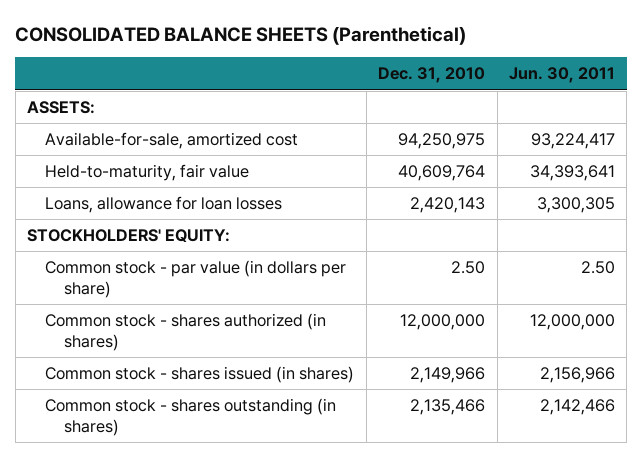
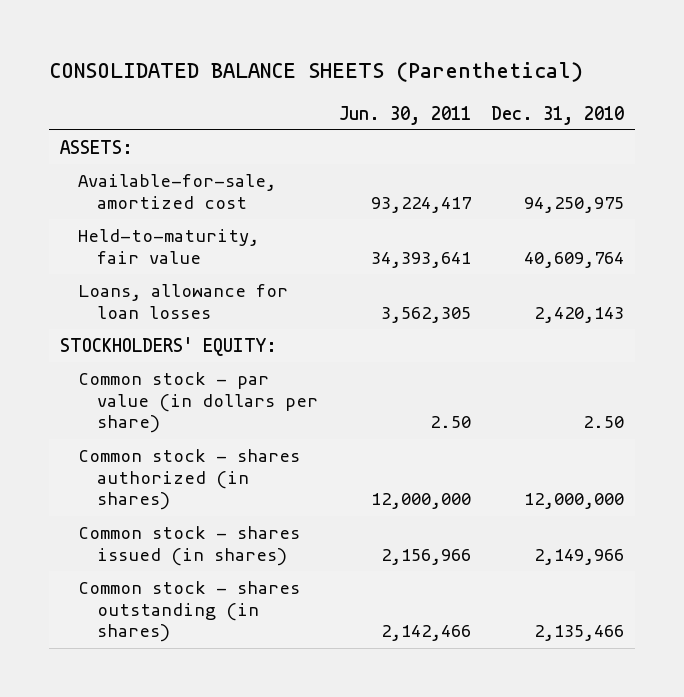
[536,197,615,214] 3,300,305 -> [380,306,471,323] 3,562,305

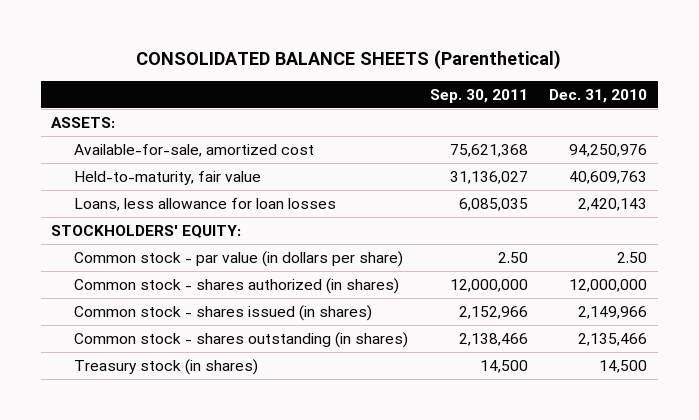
[338,105,471,125] Jun. 30, 2011 -> none
none -> [429,88,528,103] Sep. 30, 2011
[524,196,625,213] 94,250,975 -> [569,144,648,158] 94,250,976
[524,251,625,268] 40,609,764 -> [569,171,648,185] 40,609,763
[78,284,289,319] Loans, allowance for loan losses -> [74,198,337,212] Loans, less allowance for loan losses
none -> [74,359,259,376] Treasury stock (in shares)

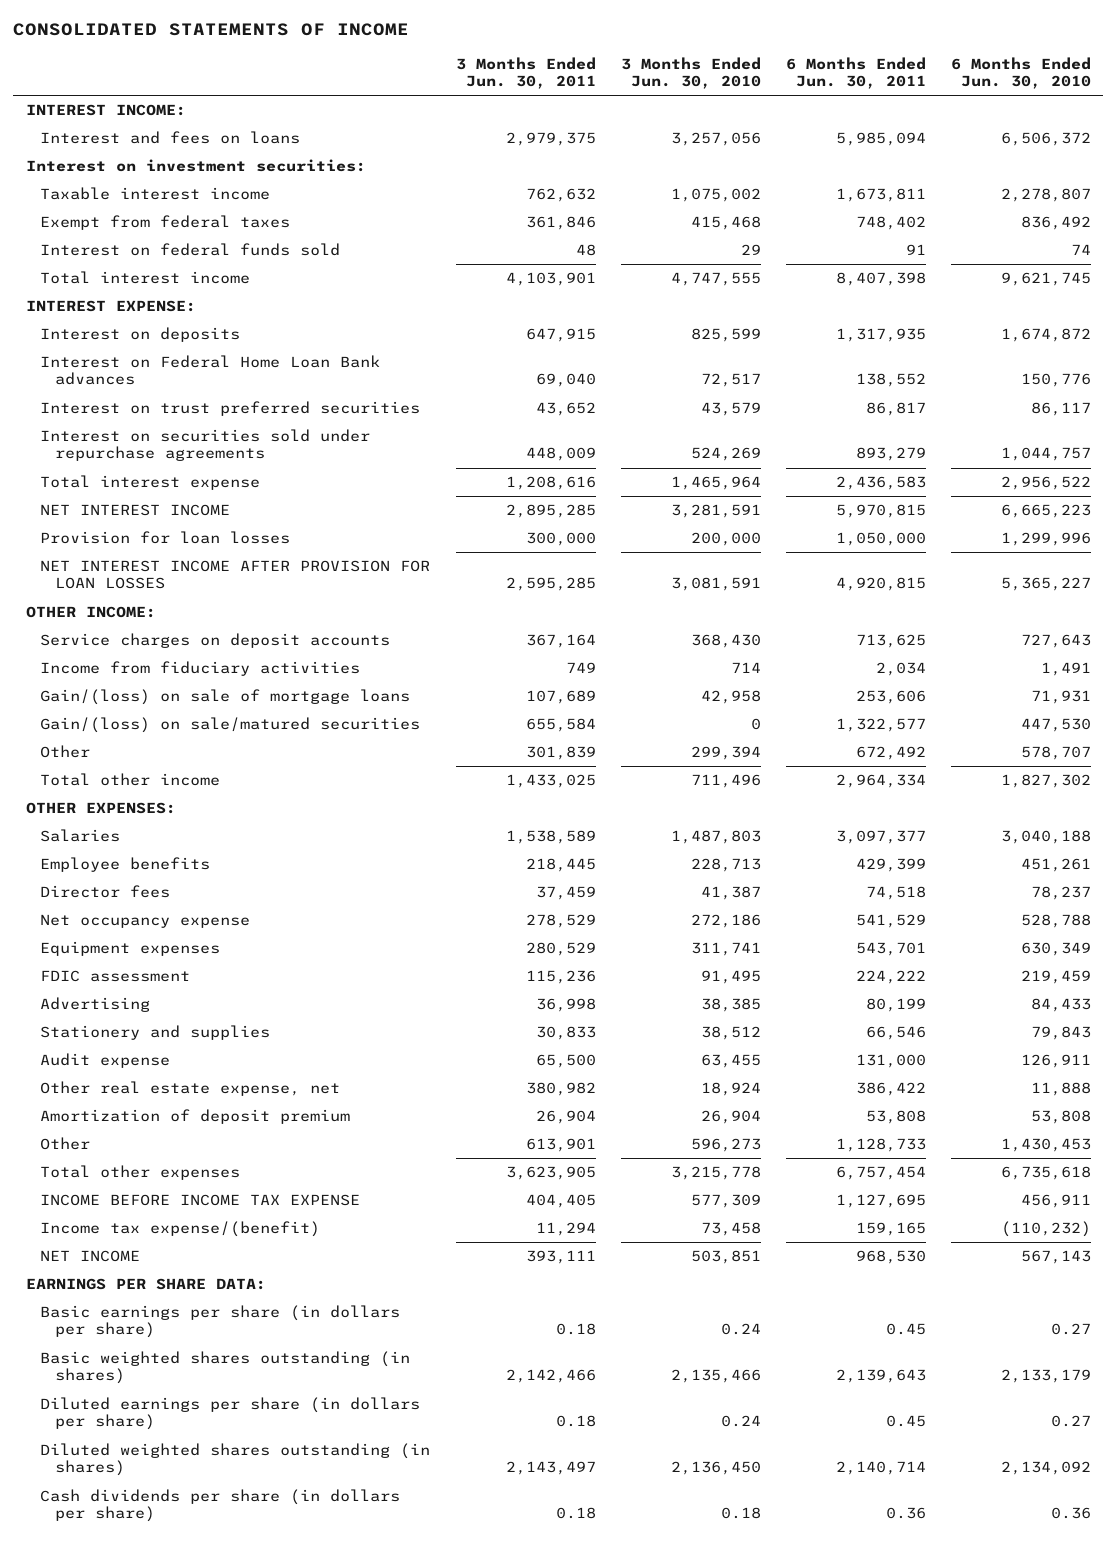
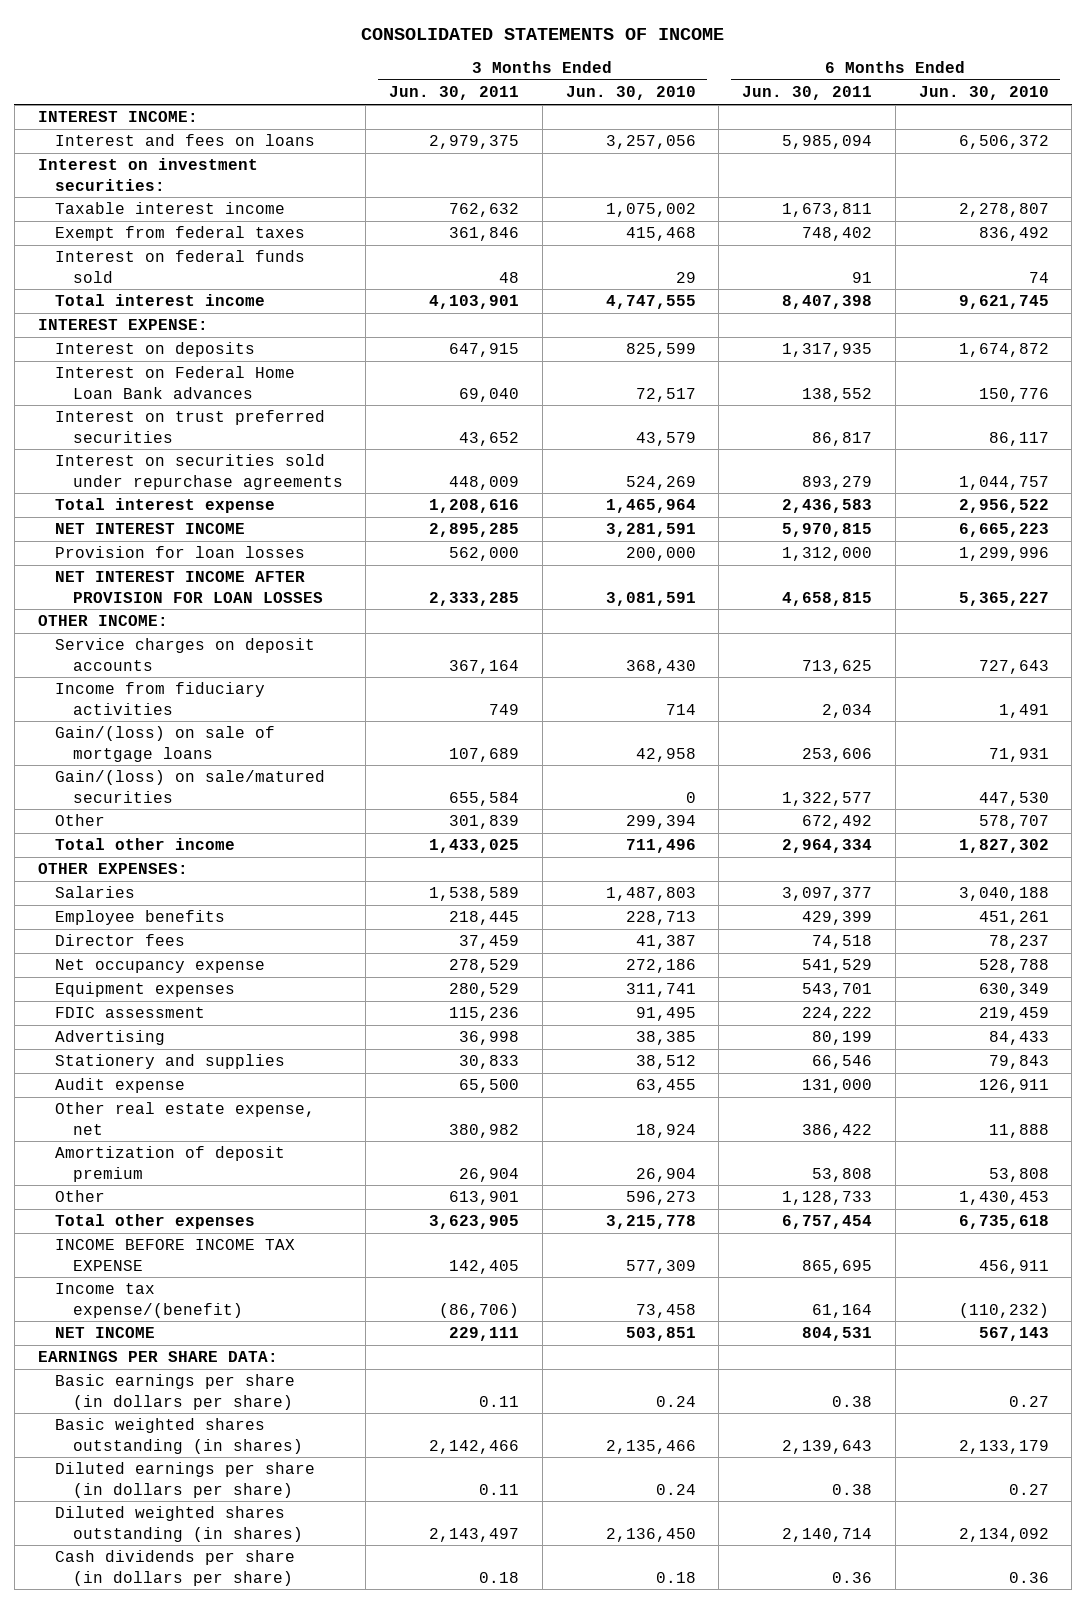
[525,532,596,547] 300,000 -> [449,547,520,562] 562,000
[835,532,926,547] 1,050,000 -> [782,547,873,562] 1,312,000
[505,577,596,592] 2,595,285 -> [429,591,520,606] 2,333,285
[835,577,926,592] 4,920,815 -> [782,591,873,606] 4,658,815
[525,1194,596,1209] 404,405 -> [449,1259,520,1274] 142,405
[835,1194,926,1209] 1,127,695 -> [802,1259,873,1274] 865,695
[535,1222,596,1237] 11,294 -> [439,1302,520,1318] (86,706)
[855,1222,926,1237] 159,165 -> [812,1303,873,1318] 61,164
[525,1250,596,1265] 393,111 -> [449,1327,520,1342] 229,111
[855,1250,926,1265] 968,530 -> [802,1327,873,1342] 804,531
[555,1323,596,1336] 0.18 -> [479,1395,520,1407] 0.11
[885,1323,926,1336] 0.45 -> [832,1395,873,1407] 0.38
[555,1415,596,1428] 0.18 -> [479,1483,520,1495] 0.11
[885,1415,926,1428] 0.45 -> [832,1483,873,1495] 0.38

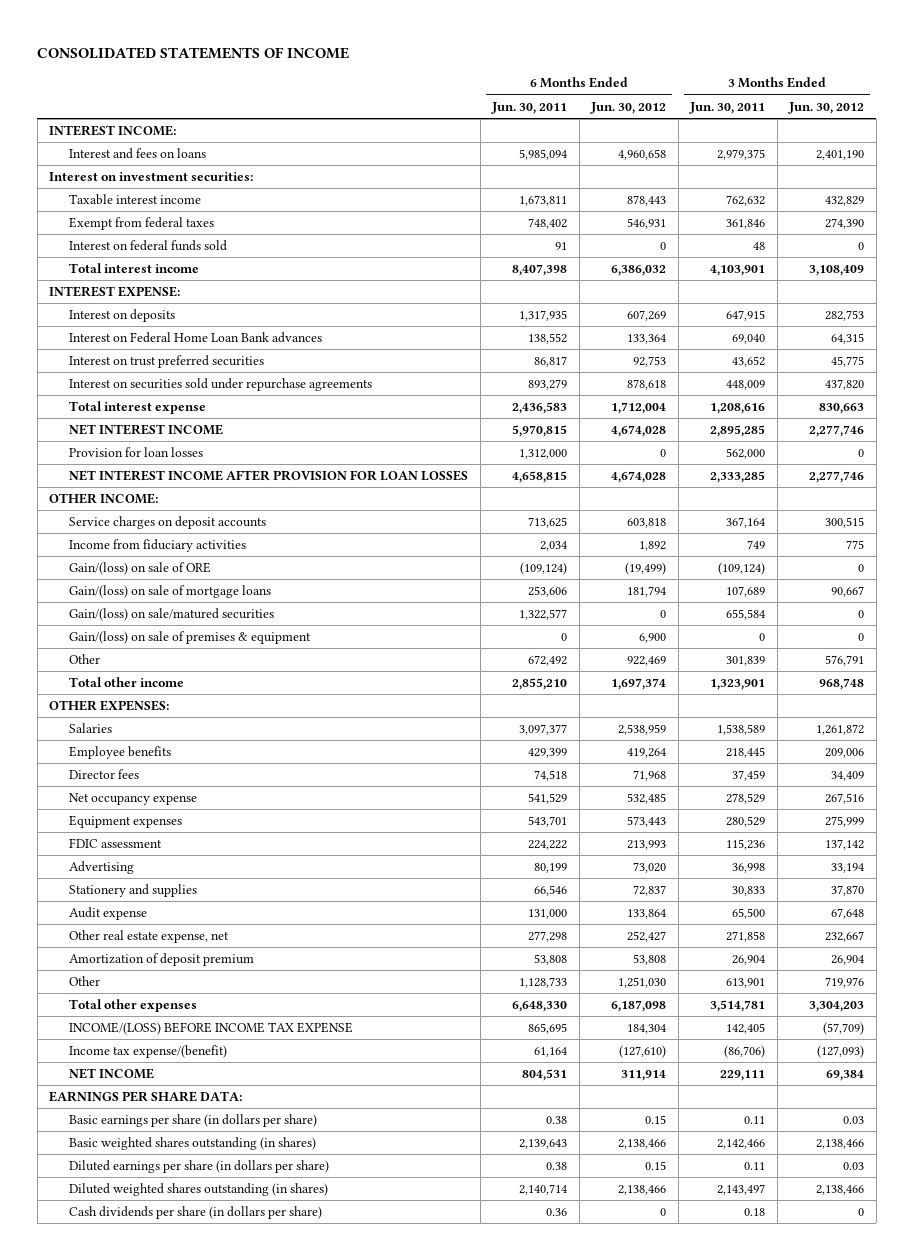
[565,86,696,101] Jun. 30, 2010 -> none
[918,86,1049,101] Jun. 30, 2010 -> none
none -> [590,101,667,114] Jun. 30, 2012
none -> [788,101,865,114] Jun. 30, 2012
none -> [69,562,212,576] Gain/(loss) on sale of ORE
none -> [69,631,312,645] Gain/(loss) on sale of premises & equipment
[429,839,520,854] 1,433,025 -> [710,679,766,691] 1,323,901
[782,839,873,854] 2,964,334 -> [512,678,568,691] 2,855,210
[449,1123,520,1138] 380,982 -> [726,931,766,943] 271,858
[802,1123,873,1138] 386,422 -> [528,931,568,943] 277,298
[429,1215,520,1230] 3,623,905 -> [710,1000,766,1013] 3,514,781
[782,1215,873,1230] 6,757,454 -> [512,1001,568,1013] 6,648,330
[55,1239,296,1271] INCOME BEFORE INCOME TAX EXPENSE -> [69,1022,354,1036] INCOME/(LOSS) BEFORE INCOME TAX EXPENSE

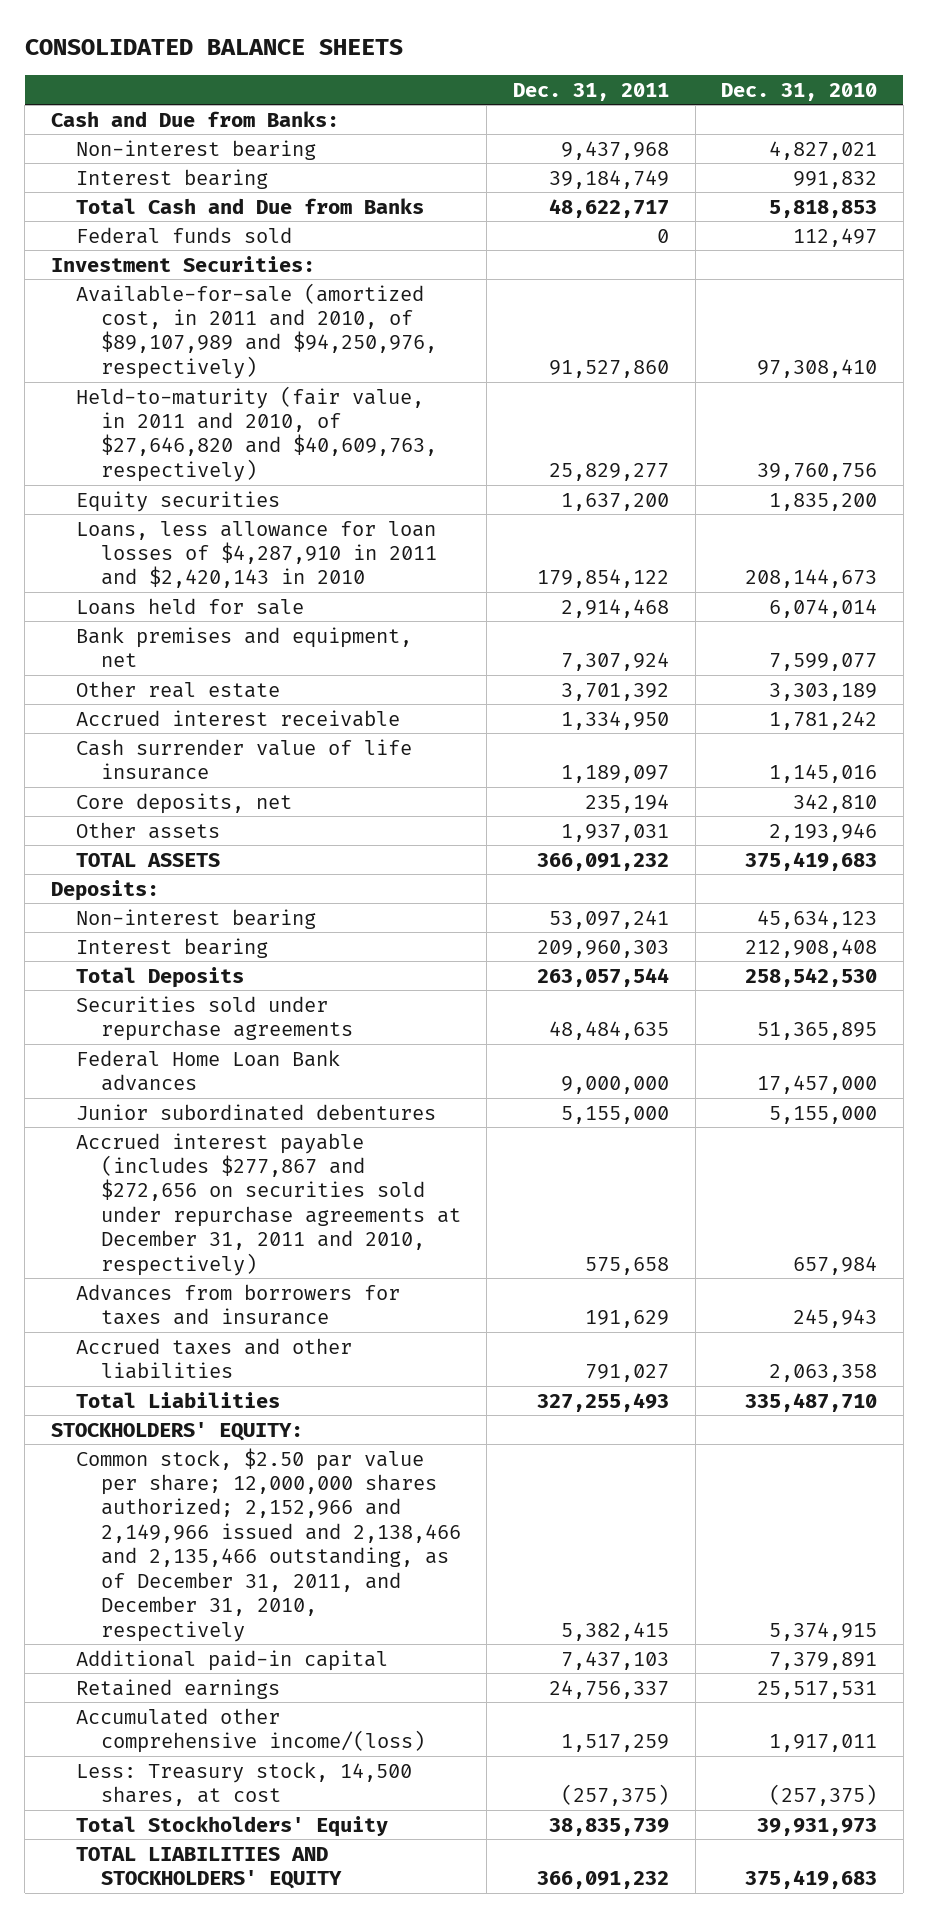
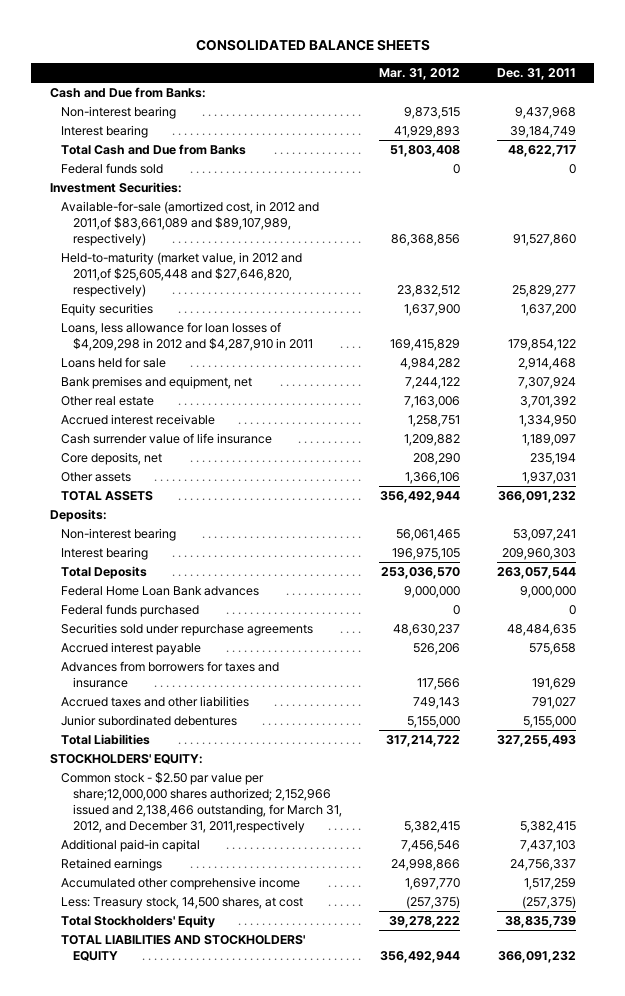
[721,82,878,101] Dec. 31, 2010 -> none
none -> [378,67,460,80] Mar. 31, 2012
[75,282,437,379] Available-for-sale (amortized cost, in 2011 and 2010, of $89,107,989 and $94,250,976, respectively) -> [61,201,320,246] Available-for-sale (amortized cost, in 2012 and 2011,of $83,661,089 and $89,107,989, respectively)
[75,385,437,482] Held-to-maturity (fair value, in 2011 and 2010, of $27,646,820 and $40,609,763, respectively) -> [61,252,303,297] Held-to-maturity (market value, in 2012 and 2011,of $25,605,448 and $27,646,820, respectively)
[75,520,437,589] Loans, less allowance for loan losses of $4,287,910 in 2011 and $2,420,143 in 2010 -> [61,322,314,351] Loans, less allowance for loan losses of $4,209,298 in 2012 and $4,287,910 in 2011
none -> [61,604,200,618] Federal funds purchased
[75,995,353,1042] Securities sold under repurchase agreements -> [61,623,314,637] Securities sold under repurchase agreements
[75,1132,461,1276] Accrued interest payable (includes $277,867 and $272,656 on securities sold under repurchase agreements at December 31, 2011 and 2010, respectively) -> [61,642,202,656] Accrued interest payable
[75,1103,436,1121] Junior subordinated debentures -> [61,715,238,727] Junior subordinated debentures
[75,1447,461,1642] Common stock, $2.50 par value per share; 12,000,000 shares authorized; 2,152,966 and 2,149,966 issued and 2,138,466 and 2,135,466 outstanding, as of December 31, 2011, and December 31, 2010, respectively -> [61,772,343,833] Common stock - $2.50 par value per share;12,000,000 shares authorized; 2,152,966 issued and 2,138,466 outstanding, for March 31, 2012, and December 31, 2011,respectively
[75,1707,425,1754] Accumulated other comprehensive income/(loss) -> [61,877,301,891] Accumulated other comprehensive income

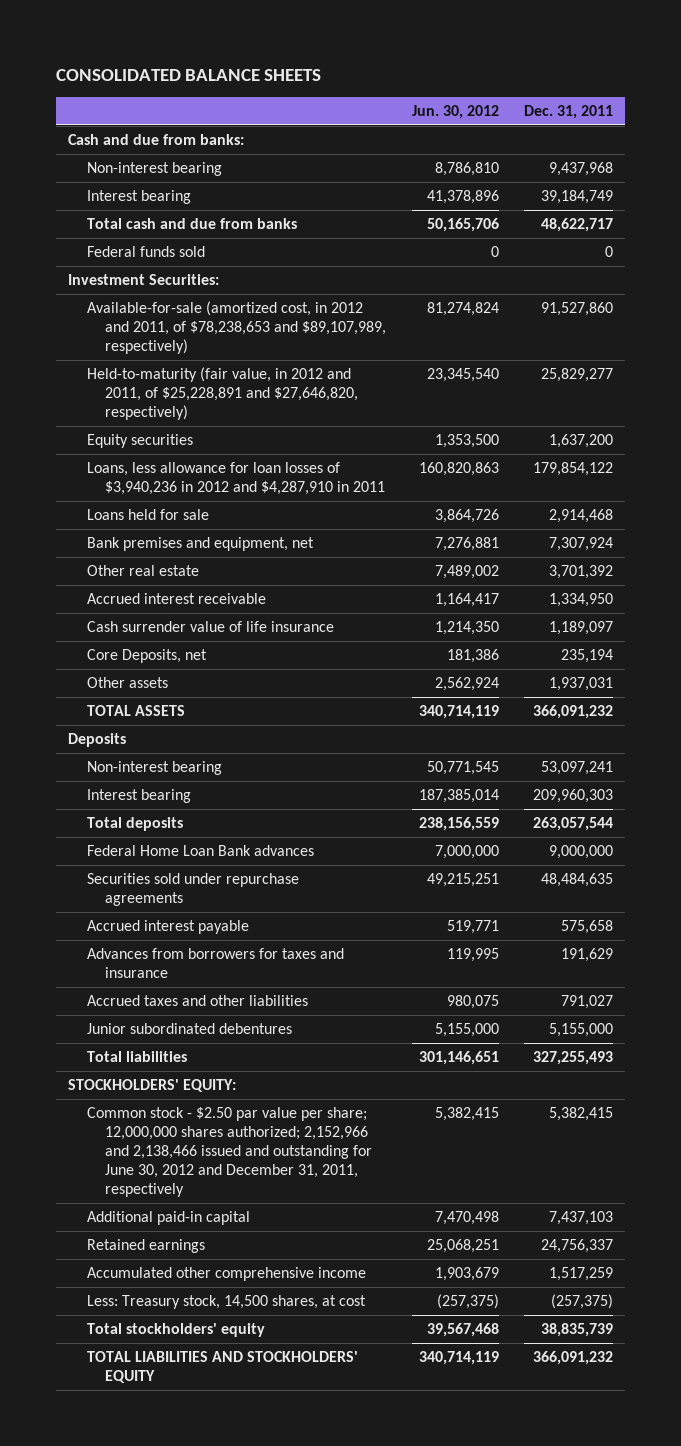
[378,67,460,80] Mar. 31, 2012 -> none
none -> [411,105,499,120] Jun. 30, 2012
[49,87,206,99] Cash and Due from Banks: -> [68,134,245,146] Cash and due from banks:
[61,144,247,156] Total Cash and Due from Banks -> [86,218,297,230] Total cash and due from banks
[61,201,320,246] Available-for-sale (amortized cost, in 2012 and 2011,of $83,661,089 and $89,107,989, respectively) -> [86,301,387,355] Available-for-sale (amortized cost, in 2012 and 2011, of $78,238,653 and $89,107,989, respectively)
[61,252,303,297] Held-to-maturity (market value, in 2012 and 2011,of $25,605,448 and $27,646,820, respectively) -> [86,367,359,421] Held-to-maturity (fair value, in 2012 and 2011, of $25,228,891 and $27,646,820, respectively)
[61,322,314,351] Loans, less allowance for loan losses of $4,209,298 in 2012 and $4,287,910 in 2011 -> [86,462,386,496] Loans, less allowance for loan losses of $3,940,236 in 2012 and $4,287,910 in 2011
[61,452,163,466] Core deposits, net -> [86,649,207,664] Core Deposits, net
[49,509,107,523] Deposits: -> [68,733,127,748] Deposits
[61,566,148,580] Total Deposits -> [86,817,183,832] Total deposits
[61,604,200,618] Federal funds purchased -> none
[61,734,151,746] Total Liabilities -> [86,1051,187,1063] Total liabilities
[61,772,343,833] Common stock - $2.50 par value per share;12,000,000 shares authorized; 2,152,966 issued and 2,138,466 outstanding, for March 31, 2012, and December 31, 2011,respectively -> [86,1107,373,1198] Common stock - $2.50 par value per share; 12,000,000 shares authorized; 2,152,966 and 2,138,466 issued and outstanding for June 30, 2012 and December 31, 2011, respectively
[61,915,216,929] Total Stockholders' Equity -> [86,1323,265,1338] Total stockholders' equity

